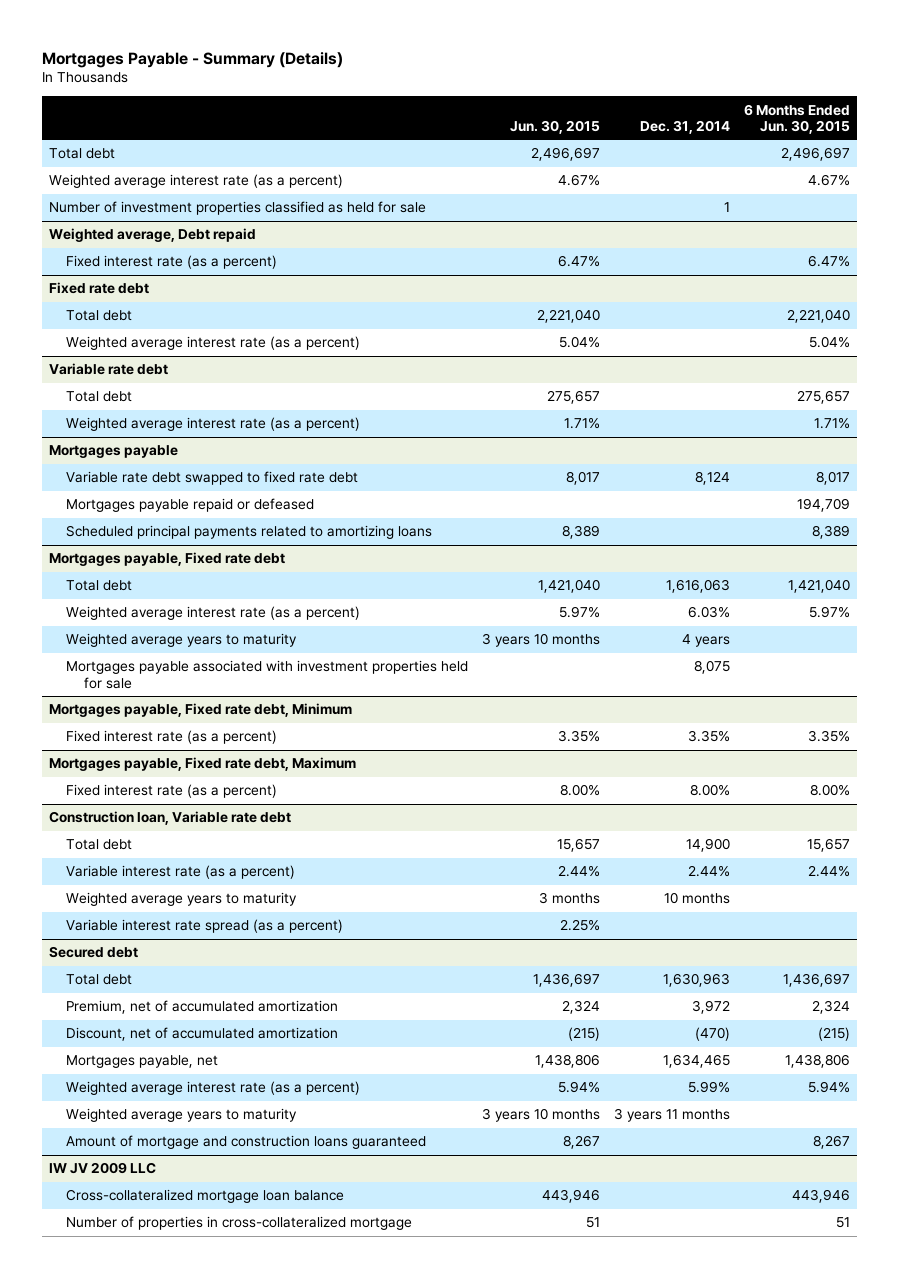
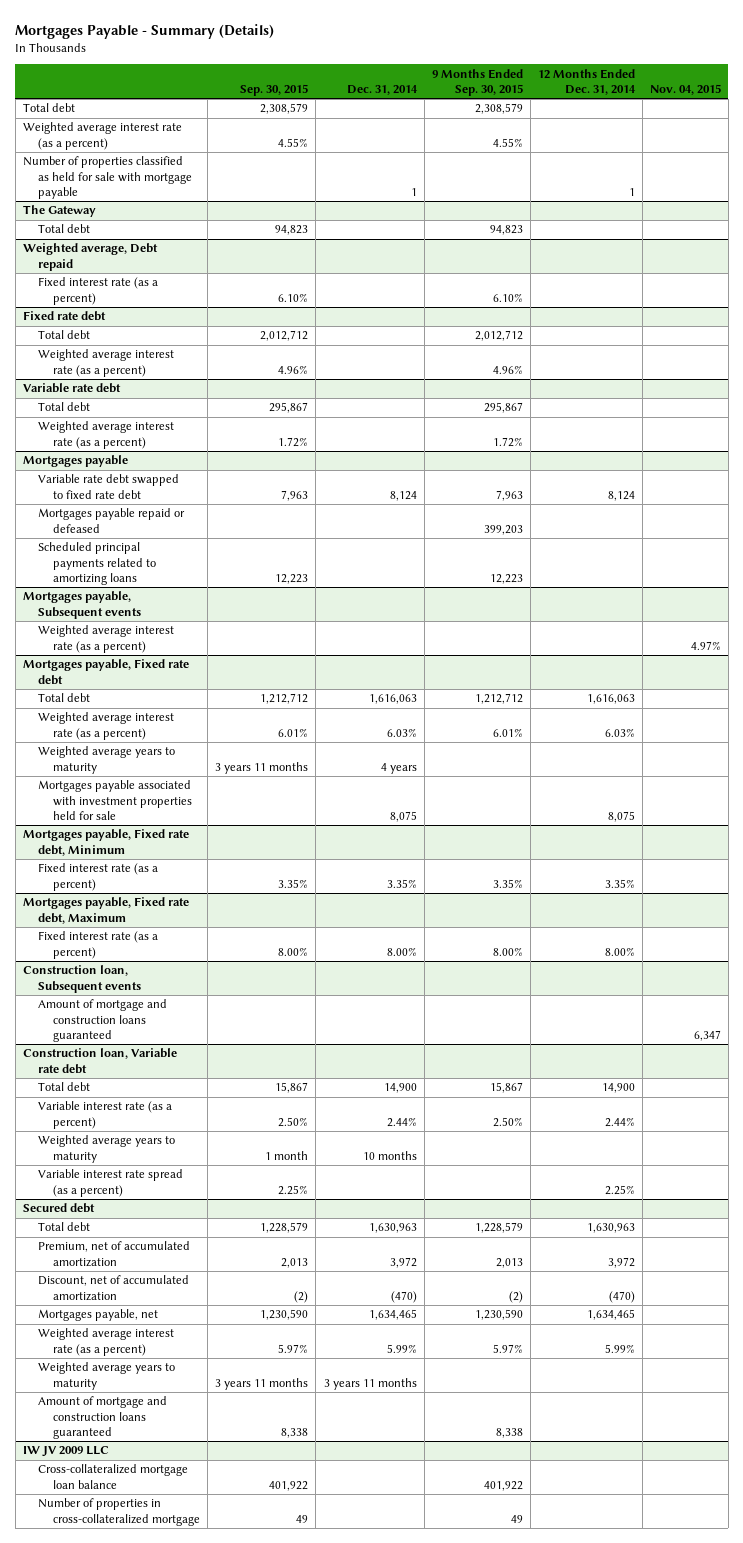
[510,119,601,134] Jun. 30, 2015 -> none
[744,103,851,134] 6 Months Ended Jun. 30, 2015 -> none
none -> [240,83,309,96] Sep. 30, 2015
none -> [431,68,523,96] 9 Months Ended Sep. 30, 2015
none -> [537,68,636,95] 12 Months Ended Dec. 31, 2014
none -> [649,83,721,95] Nov. 04, 2015
[48,201,426,216] Number of investment properties classified as held for sale -> [22,156,193,199] Number of properties classified as held for sale with mortgage payable
none -> [22,205,96,218] The Gateway
none -> [38,224,91,234] Total debt
none -> [22,591,142,619] Mortgages payable, Subsequent events
none -> [38,625,175,653] Weighted average interest rate (as a percent)
none -> [22,965,142,993] Construction loan, Subsequent events
none -> [38,999,168,1042] Amount of mortgage and construction loans guaranteed

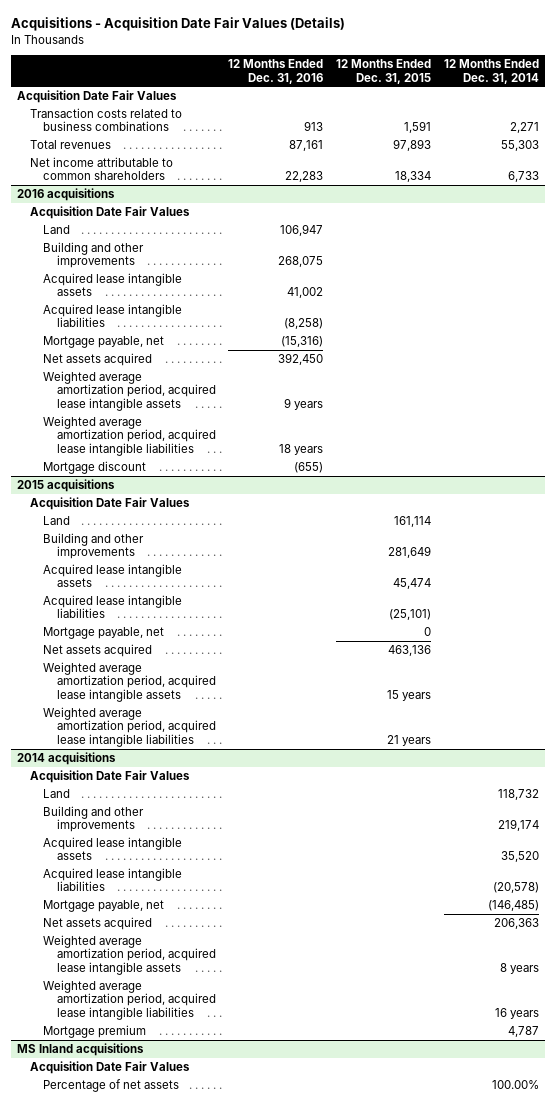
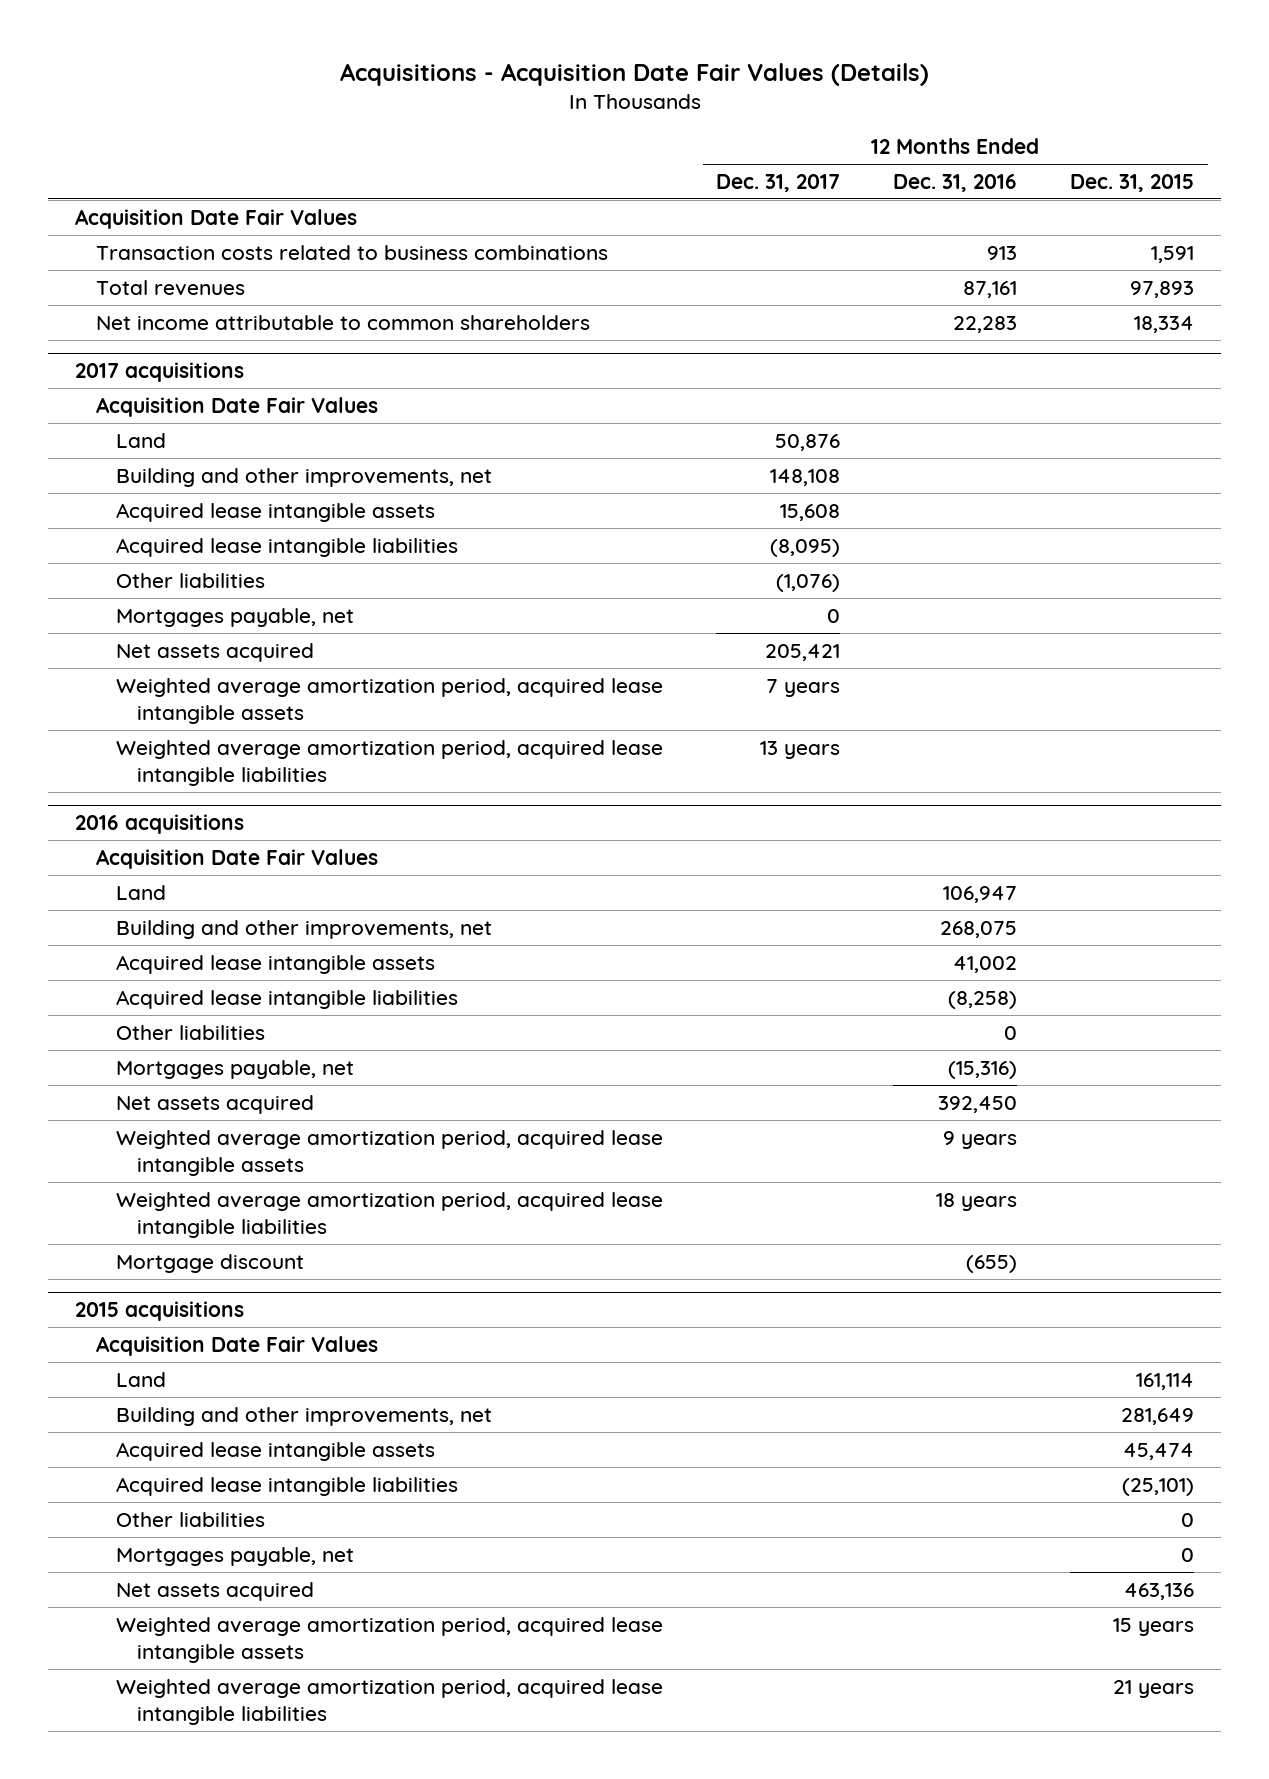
[443,59,539,84] 12 Months Ended Dec. 31, 2014 -> none
none -> [716,173,841,192] Dec. 31, 2017
none -> [74,362,244,383] 2017 acquisitions
none -> [95,396,378,417] Acquisition Date Fair Values
none -> [116,432,167,448] Land
none -> [116,467,493,487] Building and other improvements, net
none -> [116,502,436,522] Acquired lease intangible assets
none -> [116,537,459,557] Acquired lease intangible liabilities
none -> [116,572,266,588] Other liabilities
none -> [116,607,355,627] Mortgages payable, net
none -> [116,642,315,662] Net assets acquired
none -> [116,677,664,724] Weighted average amortization period, acquired lease intangible assets
none -> [116,739,664,786] Weighted average amortization period, acquired lease intangible liabilities
[43,241,145,269] Building and other improvements -> [116,919,493,939] Building and other improvements, net
none -> [116,1024,266,1040] Other liabilities
[43,335,165,348] Mortgage payable, net -> [116,1059,355,1079] Mortgages payable, net
[43,532,145,560] Building and other improvements -> [116,1406,493,1426] Building and other improvements, net
none -> [116,1511,266,1527] Other liabilities
[43,626,165,639] Mortgage payable, net -> [116,1546,355,1566] Mortgages payable, net
[17,751,117,765] 2014 acquisitions -> none
[30,769,191,783] Acquisition Date Fair Values -> none
[43,788,71,798] Land -> none
[43,805,145,833] Building and other improvements -> none
[43,836,183,861] Acquired lease intangible assets -> none
[43,867,183,892] Acquired lease intangible liabilities -> none
[43,899,165,912] Mortgage payable, net -> none
[43,916,153,930] Net assets acquired -> none
[43,934,216,976] Weighted average amortization period, acquired lease intangible assets -> none
[43,979,216,1021] Weighted average amortization period, acquired lease intangible liabilities -> none
[43,1024,147,1038] Mortgage premium -> none
[17,1042,145,1056] MS Inland acquisitions -> none
[30,1060,191,1074] Acquisition Date Fair Values -> none
[43,1078,180,1092] Percentage of net assets -> none

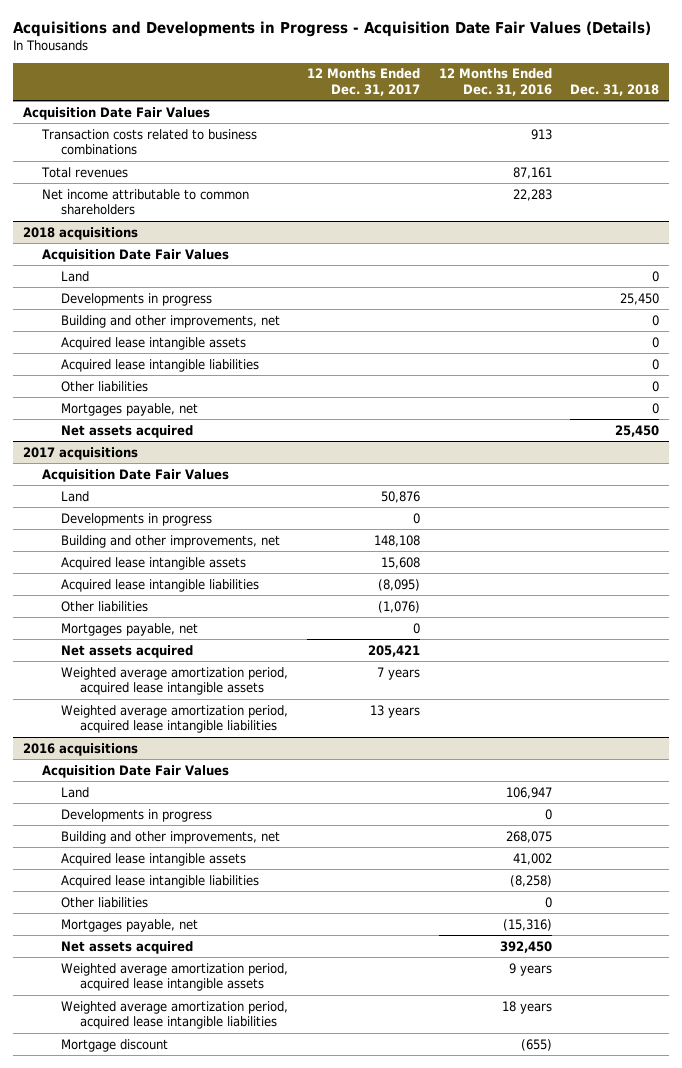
[339,62,929,86] Acquisitions - Acquisition Date Fair Values (Details) -> [13,20,652,37] Acquisitions and Developments in Progress - Acquisition Date Fair Values (Details)
[1070,173,1195,192] Dec. 31, 2015 -> none
none -> [570,84,660,97] Dec. 31, 2018
none -> [22,226,138,240] 2018 acquisitions
none -> [41,248,229,262] Acquisition Date Fair Values
none -> [60,270,89,282] Land
none -> [60,292,212,306] Developments in progress
none -> [60,314,280,328] Building and other improvements, net
none -> [60,336,246,350] Acquired lease intangible assets
none -> [60,358,259,372] Acquired lease intangible liabilities
none -> [60,380,148,392] Other liabilities
none -> [60,402,198,416] Mortgages payable, net
none -> [60,424,193,438] Net assets acquired
none -> [60,512,212,526] Developments in progress
none -> [60,808,212,822] Developments in progress
[74,1301,244,1322] 2015 acquisitions -> none
[95,1335,378,1356] Acquisition Date Fair Values -> none
[116,1371,167,1387] Land -> none
[116,1406,493,1426] Building and other improvements, net -> none
[116,1441,436,1461] Acquired lease intangible assets -> none
[116,1476,459,1496] Acquired lease intangible liabilities -> none
[116,1511,266,1527] Other liabilities -> none
[116,1546,355,1566] Mortgages payable, net -> none
[116,1581,315,1601] Net assets acquired -> none
[116,1616,664,1663] Weighted average amortization period, acquired lease intangible assets -> none
[116,1678,664,1725] Weighted average amortization period, acquired lease intangible liabilities -> none

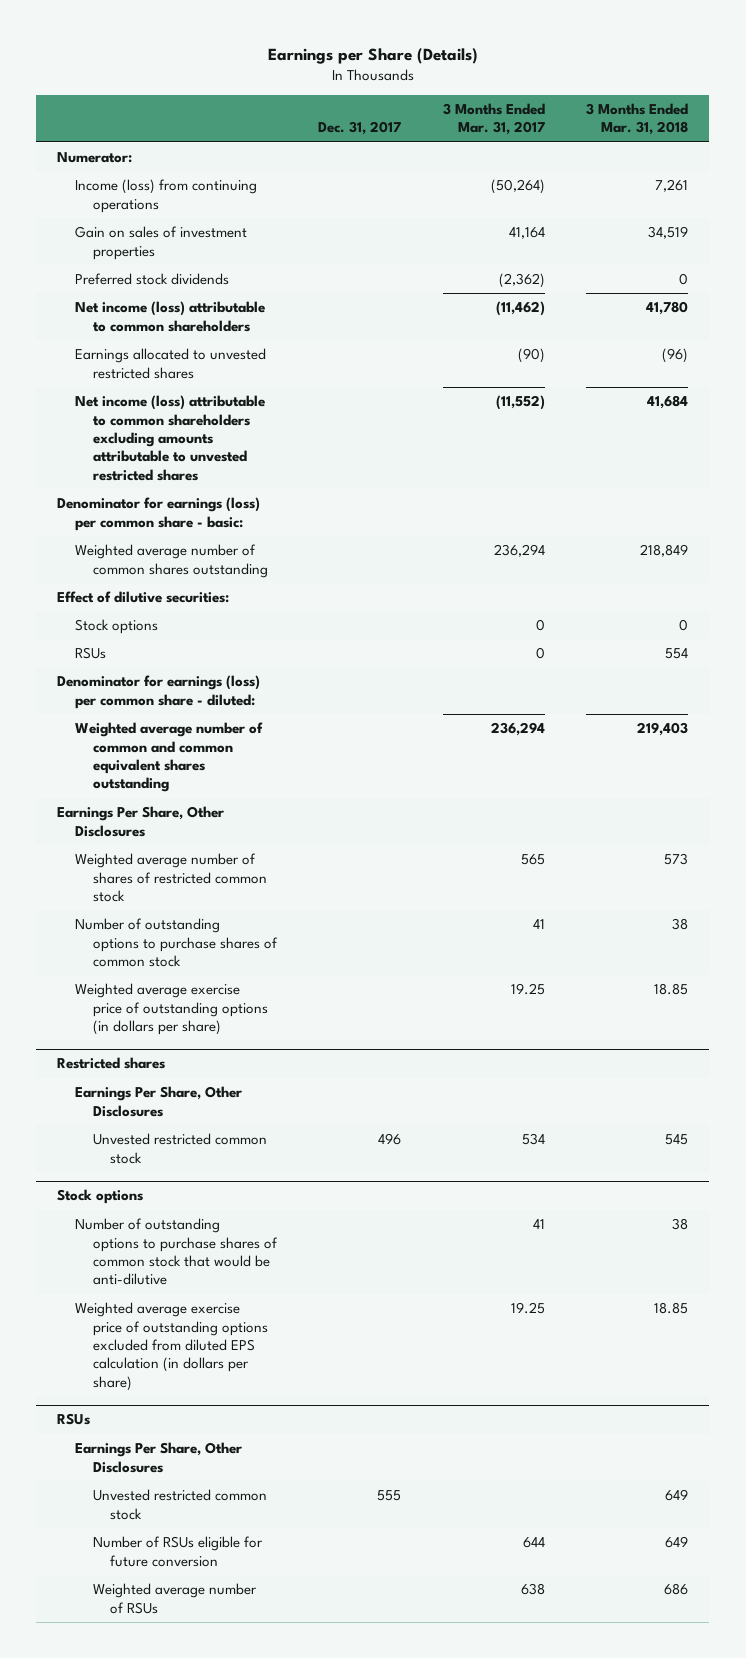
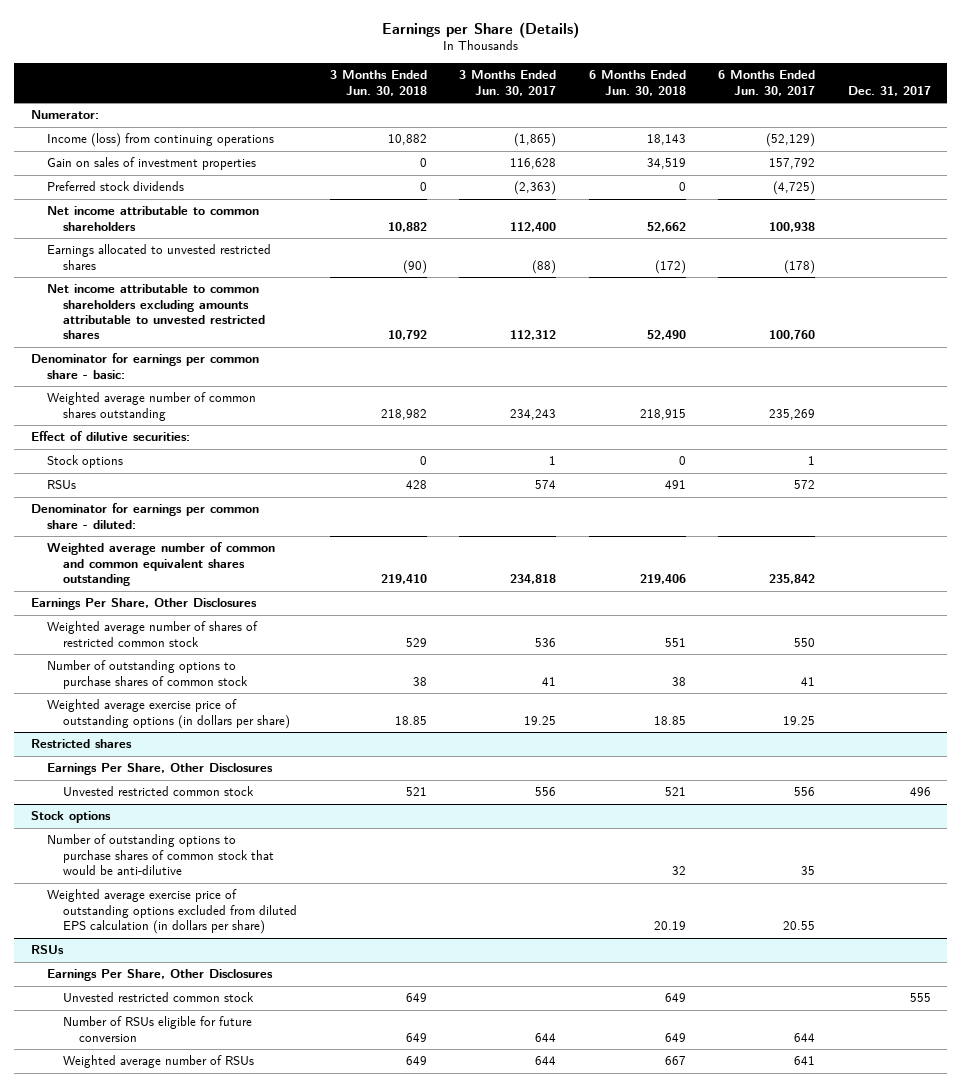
[442,103,545,136] 3 Months Ended Mar. 31, 2017 -> none
[586,103,689,136] 3 Months Ended Mar. 31, 2018 -> none
none -> [329,70,427,96] 3 Months Ended Jun. 30, 2018
none -> [459,70,557,96] 3 Months Ended Jun. 30, 2017
none -> [588,70,686,96] 6 Months Ended Jun. 30, 2018
none -> [718,70,816,96] 6 Months Ended Jun. 30, 2017
[74,301,265,332] Net income (loss) attributable to common shareholders -> [46,206,259,231] Net income attributable to common shareholders
[74,395,265,481] Net income (loss) attributable to common shareholders excluding amounts attributable to unvested restricted shares -> [46,284,266,340] Net income attributable to common shareholders excluding amounts attributable to unvested restricted shares
[57,497,261,531] Denominator for earnings (loss) per common share - basic: -> [30,353,259,379] Denominator for earnings per common share - basic:
[57,675,261,709] Denominator for earnings (loss) per common share - diluted: -> [30,503,259,529] Denominator for earnings per common share - diluted:

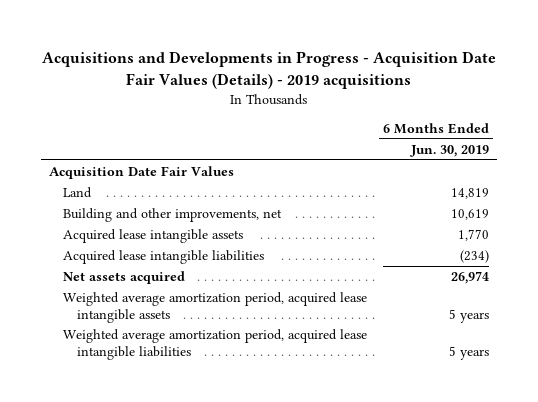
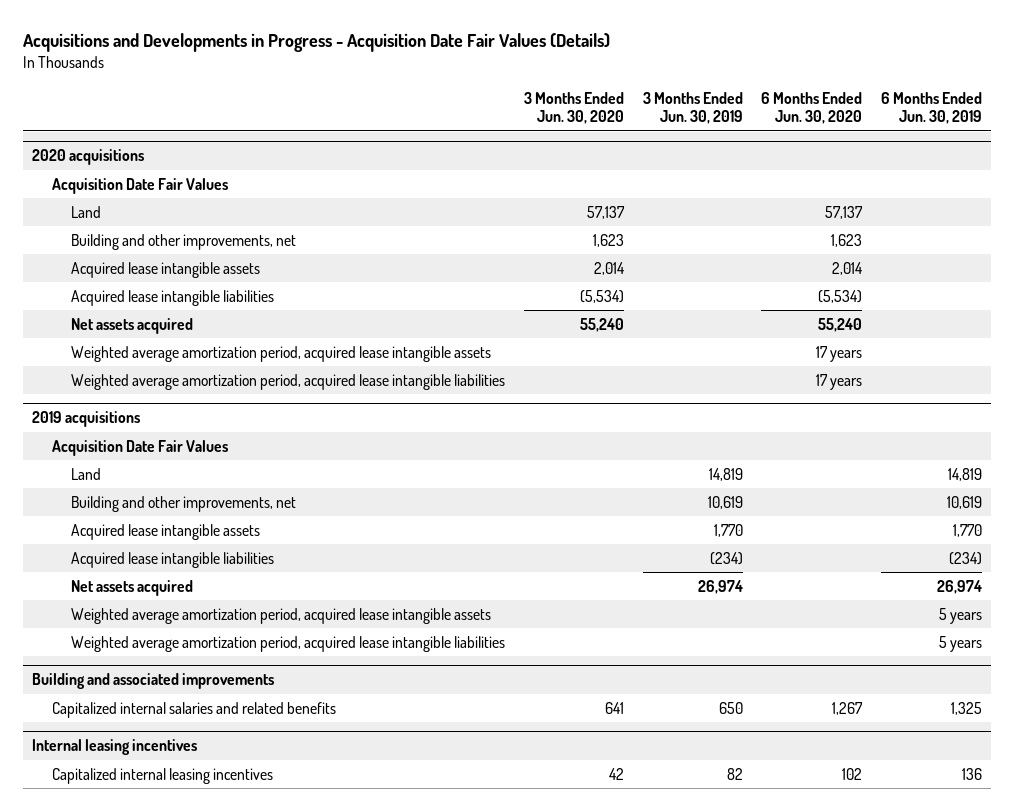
[41,50,496,89] Acquisitions and Developments in Progress - Acquisition Date Fair Values (Details) - 2019 acquisitions -> [22,33,610,53] Acquisitions and Developments in Progress - Acquisition Date Fair Values (Details)
none -> [523,91,624,125] 3 Months Ended Jun. 30, 2020
none -> [642,91,743,125] 3 Months Ended Jun. 30, 2019
none -> [761,91,863,125] 6 Months Ended Jun. 30, 2020
none -> [32,149,145,166] 2020 acquisitions
none -> [51,177,228,194] Acquisition Date Fair Values
none -> [71,205,102,218] Land
none -> [71,233,297,250] Building and other improvements, net
none -> [71,261,261,278] Acquired lease intangible assets
none -> [71,289,275,306] Acquired lease intangible liabilities
none -> [71,317,194,334] Net assets acquired
none -> [71,345,492,362] Weighted average amortization period, acquired lease intangible assets
none -> [71,373,506,390] Weighted average amortization period, acquired lease intangible liabilities
none -> [32,411,141,428] 2019 acquisitions
none -> [32,673,275,690] Building and associated improvements
none -> [51,701,336,718] Capitalized internal salaries and related benefits
none -> [32,739,198,756] Internal leasing incentives
none -> [51,767,273,784] Capitalized internal leasing incentives

